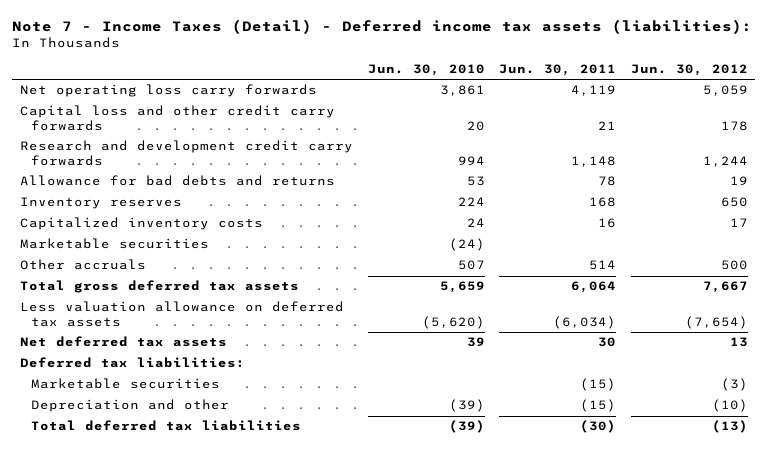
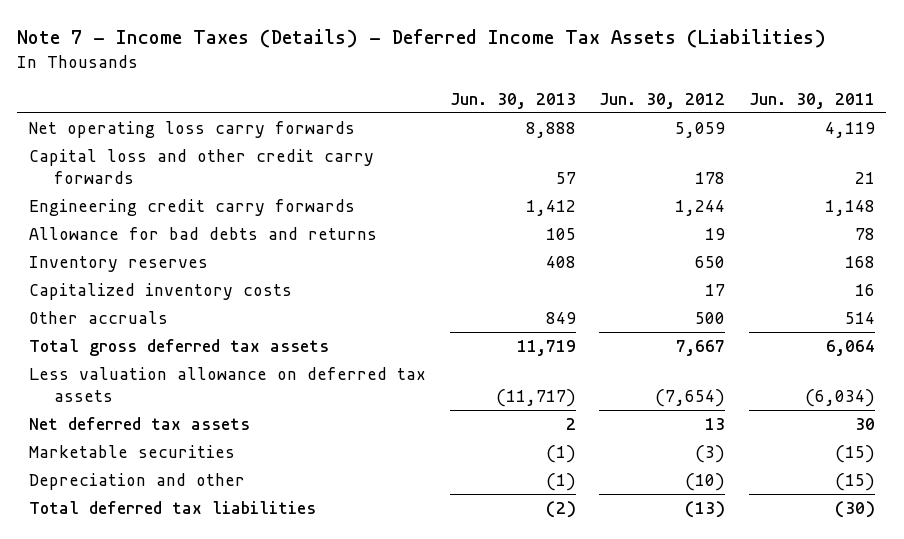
[12,18,753,34] Note 7 - Income Taxes (Detail) - Deferred income tax assets (liabilities): -> [17,29,827,49] Note 7 - Income Taxes (Details) - Deferred Income Tax Assets (Liabilities)
[367,63,485,76] Jun. 30, 2010 -> none
none -> [449,92,576,109] Jun. 30, 2013
[19,140,353,166] Research and development credit carry forwards -> [29,198,356,216] Engineering credit carry forwards
[19,238,209,250] Marketable securities -> none
[19,357,245,369] Deferred tax liabilities: -> none

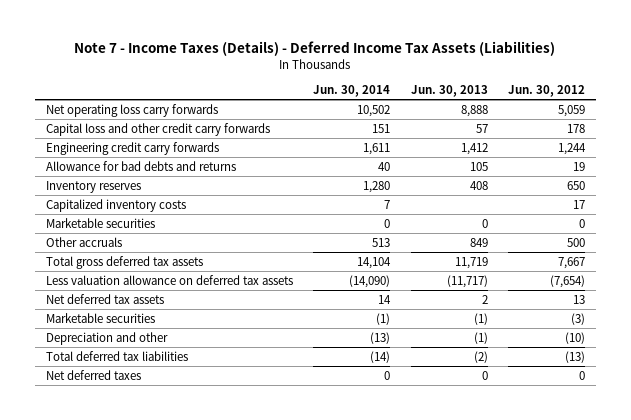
[748,92,875,109] Jun. 30, 2011 -> none
none -> [313,85,391,98] Jun. 30, 2014
none -> [45,217,155,228] Marketable securities
none -> [45,369,141,380] Net deferred taxes

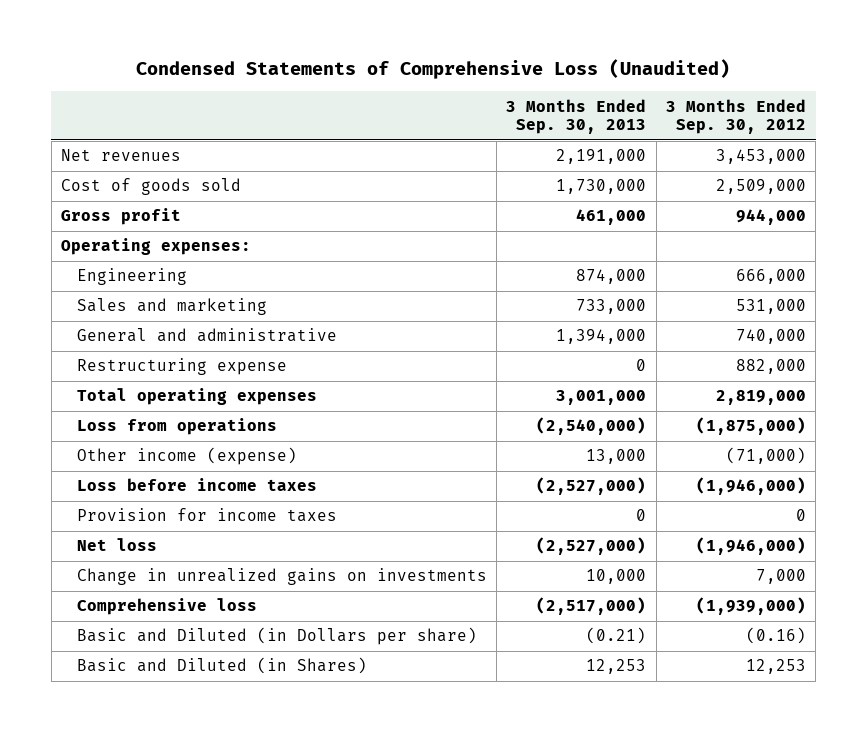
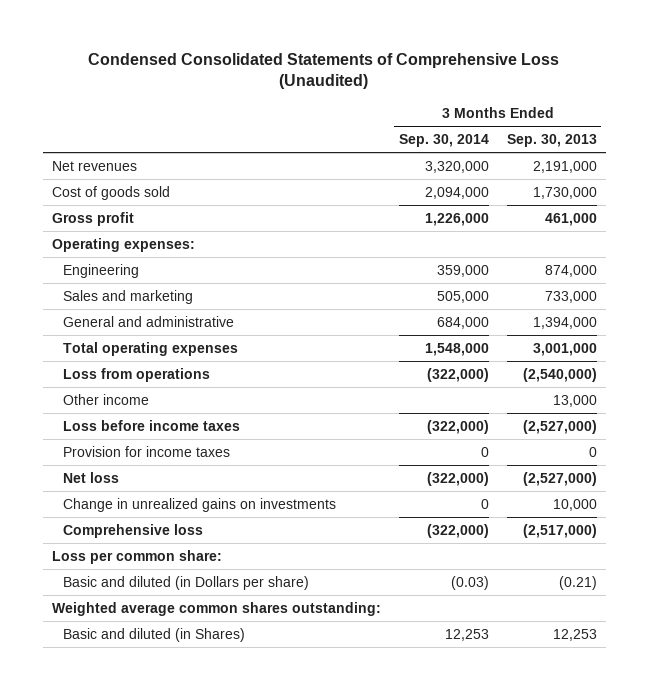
[136,59,731,80] Condensed Statements of Comprehensive Loss (Unaudited) -> [88,52,560,90] Condensed Consolidated Statements of Comprehensive Loss (Unaudited)
[665,98,806,135] 3 Months Ended Sep. 30, 2012 -> none
none -> [398,134,489,148] Sep. 30, 2014
[76,358,287,376] Restructuring expense -> none
[76,447,297,466] Other income (expense) -> [63,393,150,405] Other income
none -> [51,549,222,564] Loss per common share:
[76,627,477,646] Basic and Diluted (in Dollars per share) -> [63,575,310,590] Basic and diluted (in Dollars per share)
none -> [51,601,381,616] Weighted average common shares outstanding:
[76,657,367,675] Basic and Diluted (in Shares) -> [63,627,246,642] Basic and diluted (in Shares)

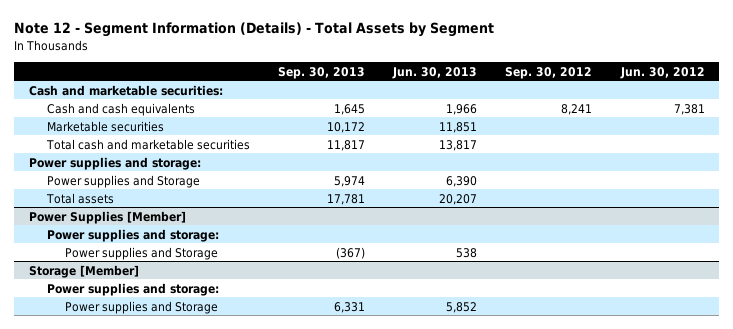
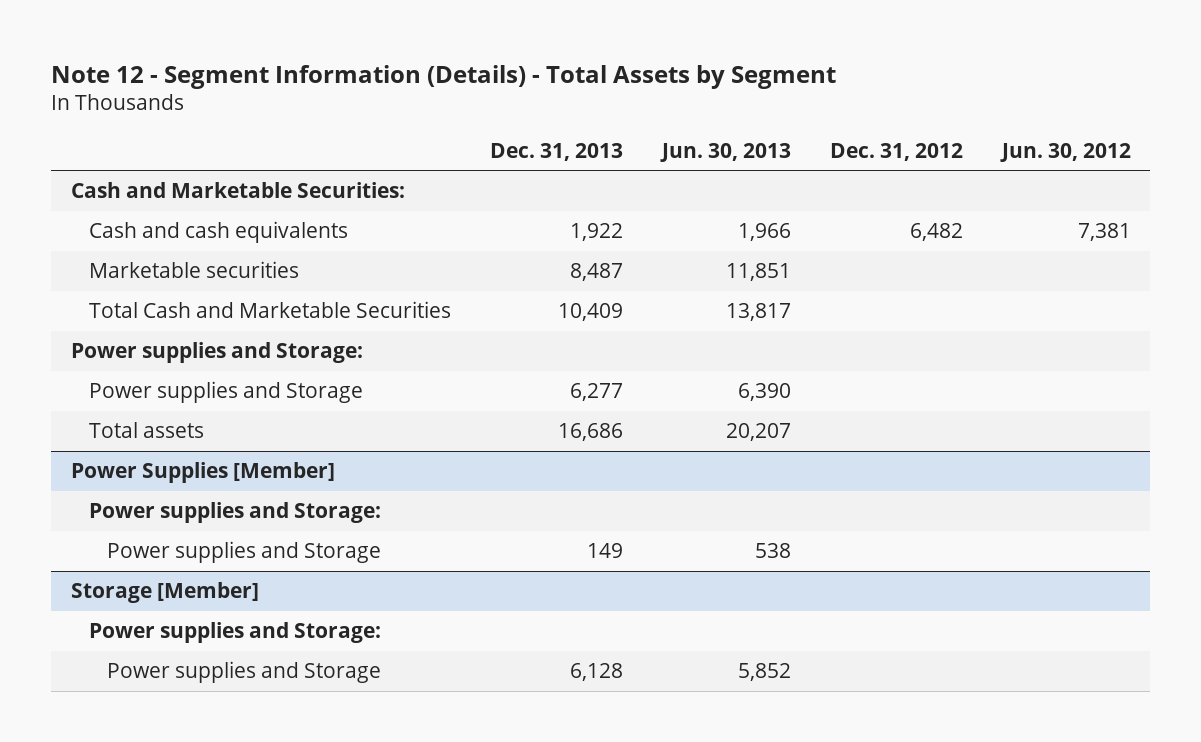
[278,66,366,79] Sep. 30, 2013 -> none
[505,66,593,79] Sep. 30, 2012 -> none
none -> [489,142,623,161] Dec. 31, 2013
none -> [829,142,963,161] Dec. 31, 2012
[28,84,223,96] Cash and marketable securities: -> [70,182,405,199] Cash and Marketable Securities:
[45,138,250,150] Total cash and marketable securities -> [88,301,451,319] Total Cash and Marketable Securities
[28,156,201,170] Power supplies and storage: -> [70,342,363,364] Power supplies and Storage:
[46,228,219,242] Power supplies and storage: -> [88,502,381,524] Power supplies and Storage:
[46,282,219,296] Power supplies and storage: -> [88,622,381,644] Power supplies and Storage:

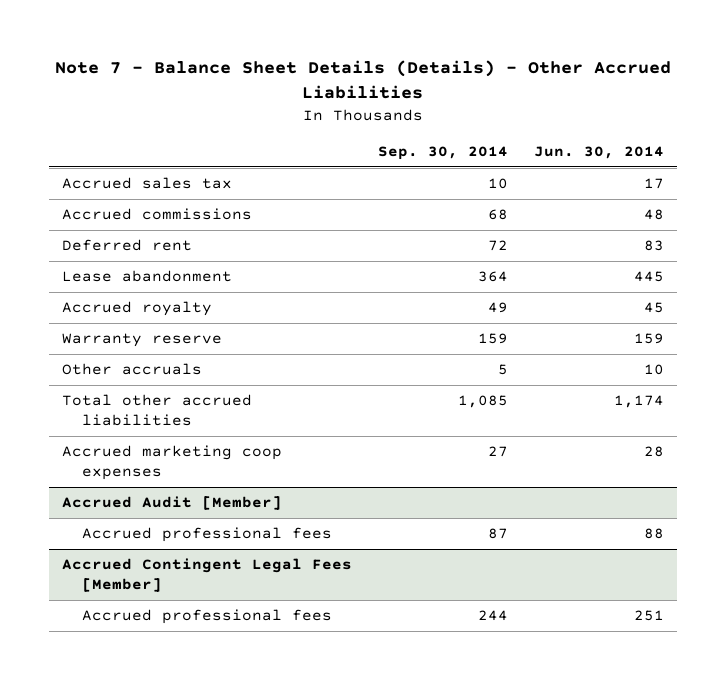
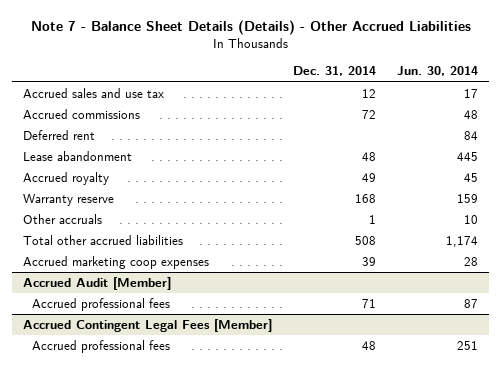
[377,145,508,160] Sep. 30, 2014 -> none
none -> [293,66,377,77] Dec. 31, 2014
[61,177,232,190] Accrued sales tax -> [23,87,165,98] Accrued sales and use tax
[644,240,665,252] 83 -> [464,130,479,140] 84
[644,528,665,540] 88 -> [464,298,479,308] 87

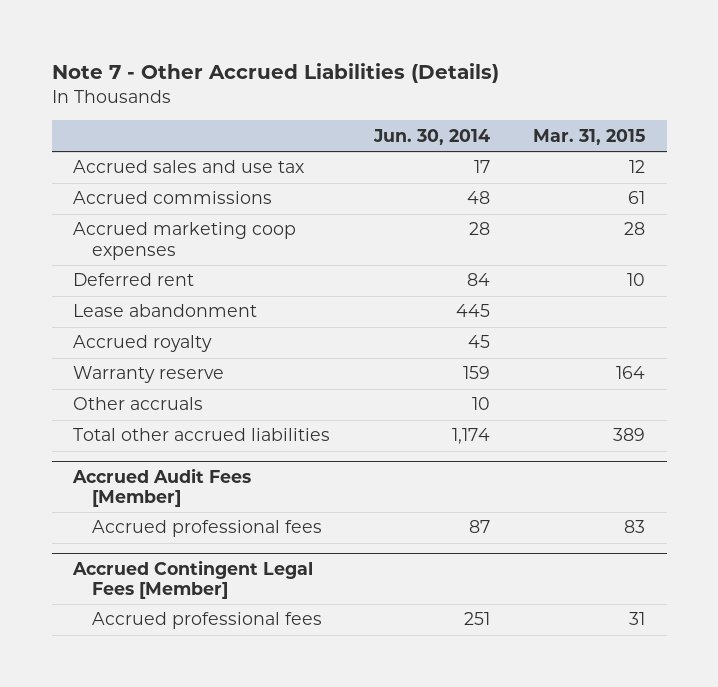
[30,20,471,36] Note 7 - Balance Sheet Details (Details) - Other Accrued Liabilities -> [51,63,499,84] Note 7 - Other Accrued Liabilities (Details)
[293,66,377,77] Dec. 31, 2014 -> none
none -> [532,128,645,145] Mar. 31, 2015
[23,255,210,269] Accrued marketing coop expenses -> [73,222,297,260] Accrued marketing coop expenses
[23,276,172,290] Accrued Audit [Member] -> [72,467,252,508] Accrued Audit Fees [Member]

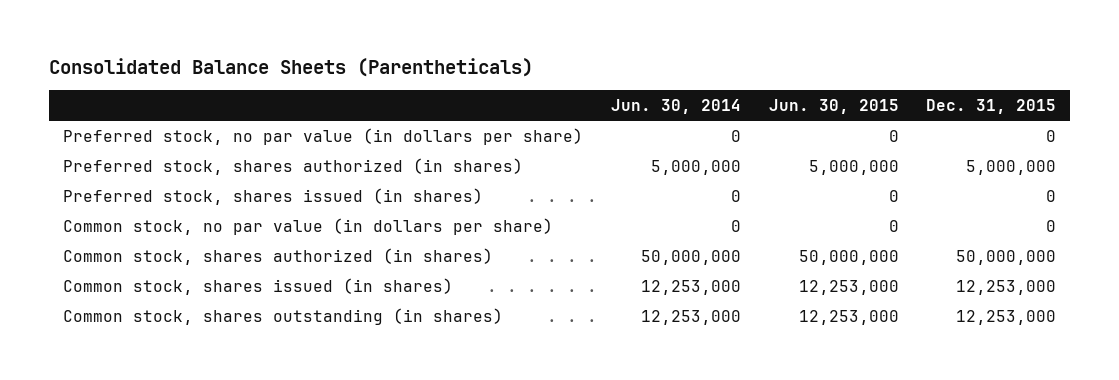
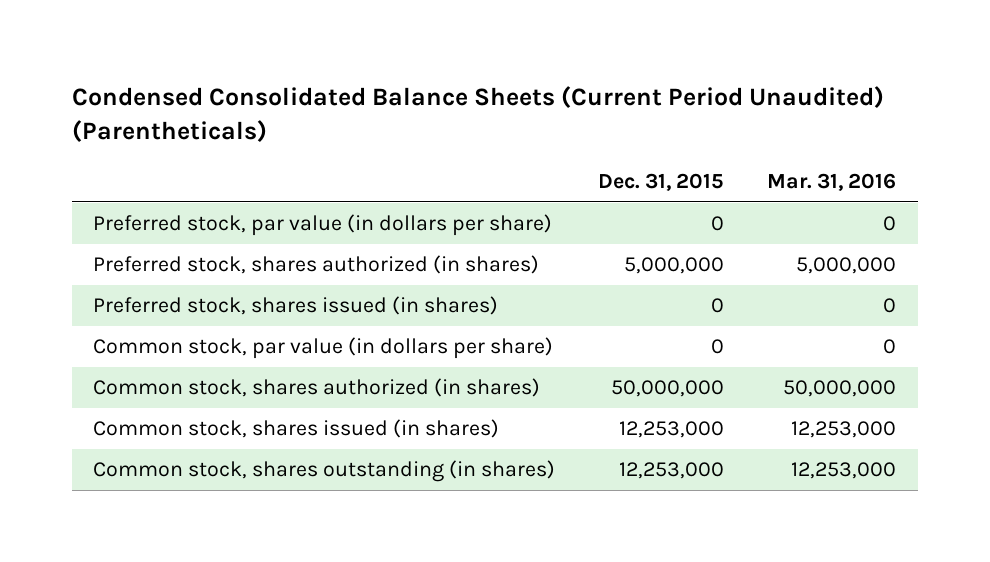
[48,57,533,77] Consolidated Balance Sheets (Parentheticals) -> [71,86,884,143] Condensed Consolidated Balance Sheets (Current Period Unaudited) (Parentheticals)
[610,99,741,115] Jun. 30, 2014 -> none
[768,99,899,115] Jun. 30, 2015 -> none
none -> [767,173,897,192] Mar. 31, 2016
[62,128,583,146] Preferred stock, no par value (in dollars per share) -> [93,214,553,237] Preferred stock, par value (in dollars per share)
[62,218,553,236] Common stock, no par value (in dollars per share) -> [93,337,554,360] Common stock, par value (in dollars per share)

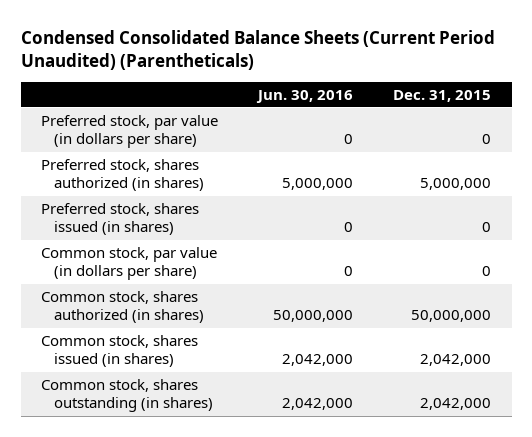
[767,173,897,192] Mar. 31, 2016 -> none
none -> [256,89,354,103] Jun. 30, 2016
[619,421,725,439] 12,253,000 -> [420,354,492,367] 2,042,000
[619,462,725,480] 12,253,000 -> [420,398,492,411] 2,042,000

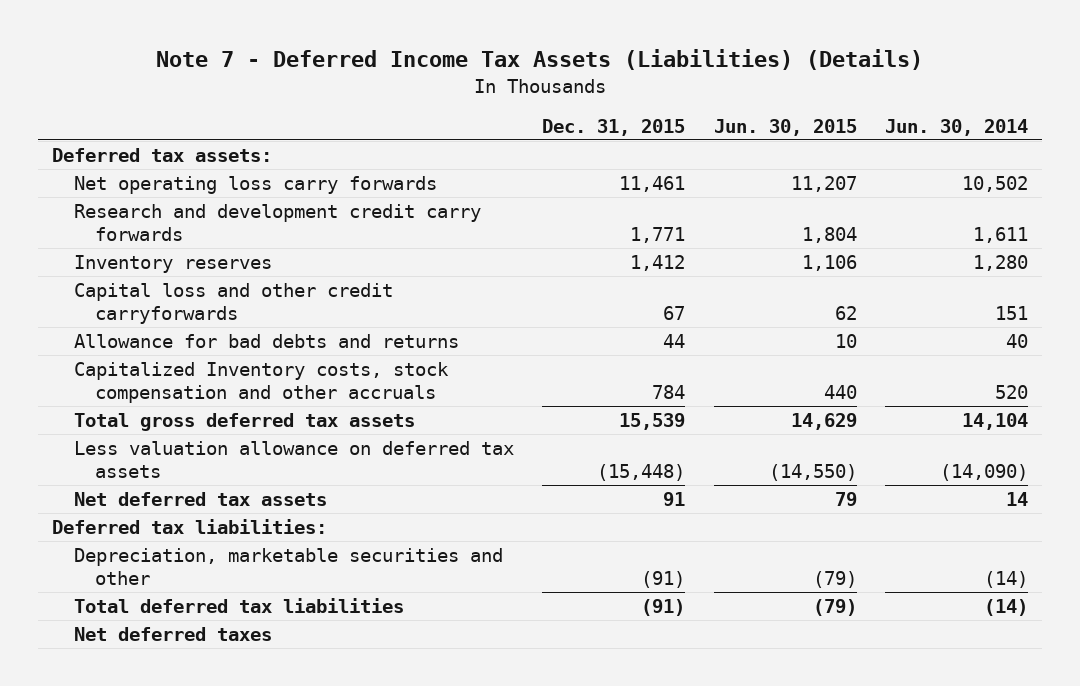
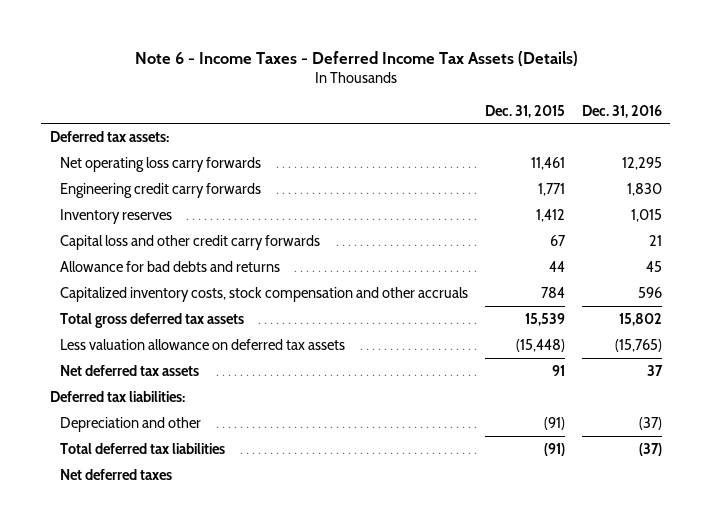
[155,49,923,71] Note 7 - Deferred Income Tax Assets (Liabilities) (Details) -> [134,50,578,66] Note 6 - Income Taxes - Deferred Income Tax Assets (Details)
[713,118,857,136] Jun. 30, 2015 -> none
[885,118,1029,136] Jun. 30, 2014 -> none
none -> [581,104,662,118] Dec. 31, 2016
[73,203,481,242] Research and development credit carry forwards -> [60,182,262,198] Engineering credit carry forwards
[73,282,393,325] Capital loss and other credit carryforwards -> [60,234,321,250] Capital loss and other credit carry forwards
[73,361,449,404] Capitalized Inventory costs, stock compensation and other accruals -> [60,286,469,302] Capitalized inventory costs, stock compensation and other accruals
[73,547,503,586] Depreciation, marketable securities and other -> [60,416,202,432] Depreciation and other

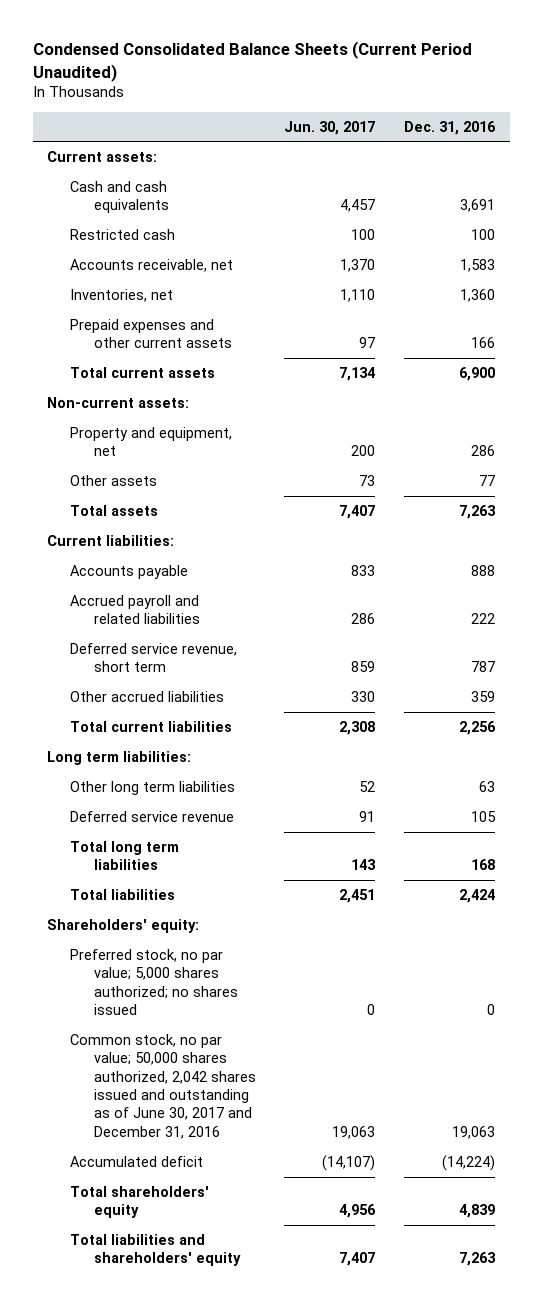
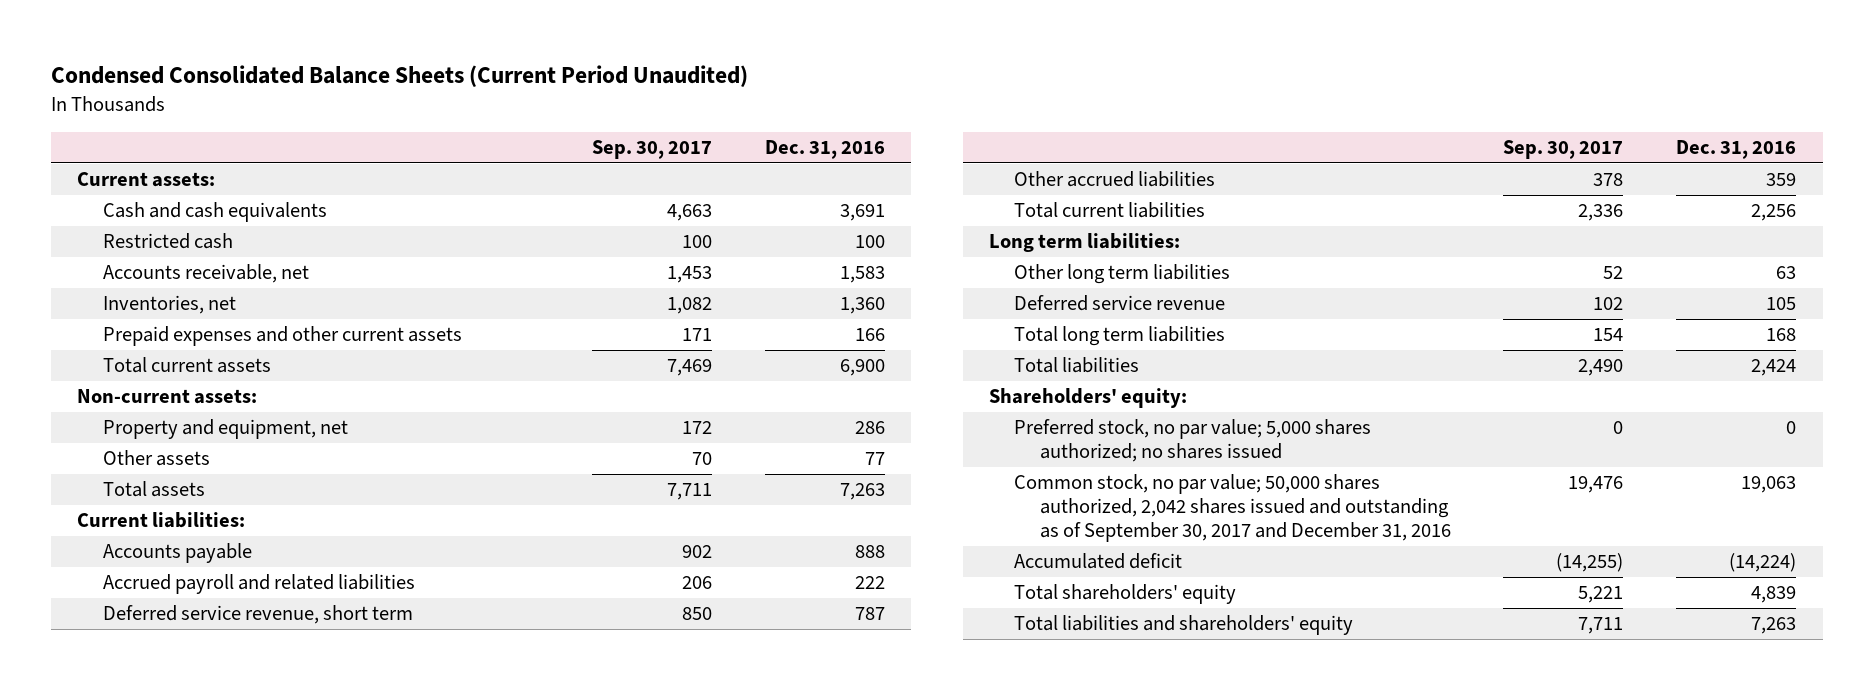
[284,120,376,135] Jun. 30, 2017 -> none
none -> [591,139,712,159] Sep. 30, 2017
[70,1033,256,1139] Common stock, no par value; 50,000 shares authorized, 2,042 shares issued and outstanding as of June 30, 2017 and December 31, 2016 -> [1014,474,1451,543] Common stock, no par value; 50,000 shares authorized, 2,042 shares issued and outstanding as of September 30, 2017 and December 31, 2016

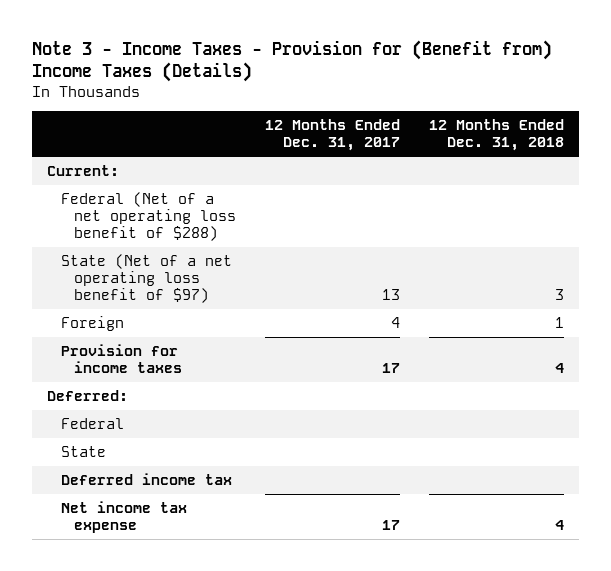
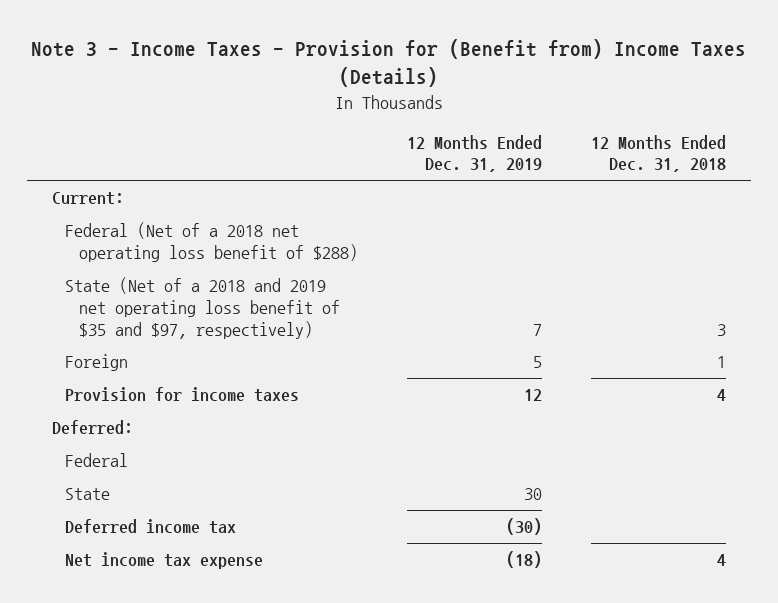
[265,119,401,152] 12 Months Ended Dec. 31, 2017 -> none
none -> [406,134,542,173] 12 Months Ended Dec. 31, 2019
[60,192,237,241] Federal (Net of a net operating loss benefit of $288) -> [65,222,358,262] Federal (Net of a 2018 net operating loss benefit of $288)
[60,254,232,303] State (Net of a net operating loss benefit of $97) -> [65,277,340,339] State (Net of a 2018 and 2019 net operating loss benefit of $35 and $97, respectively)

